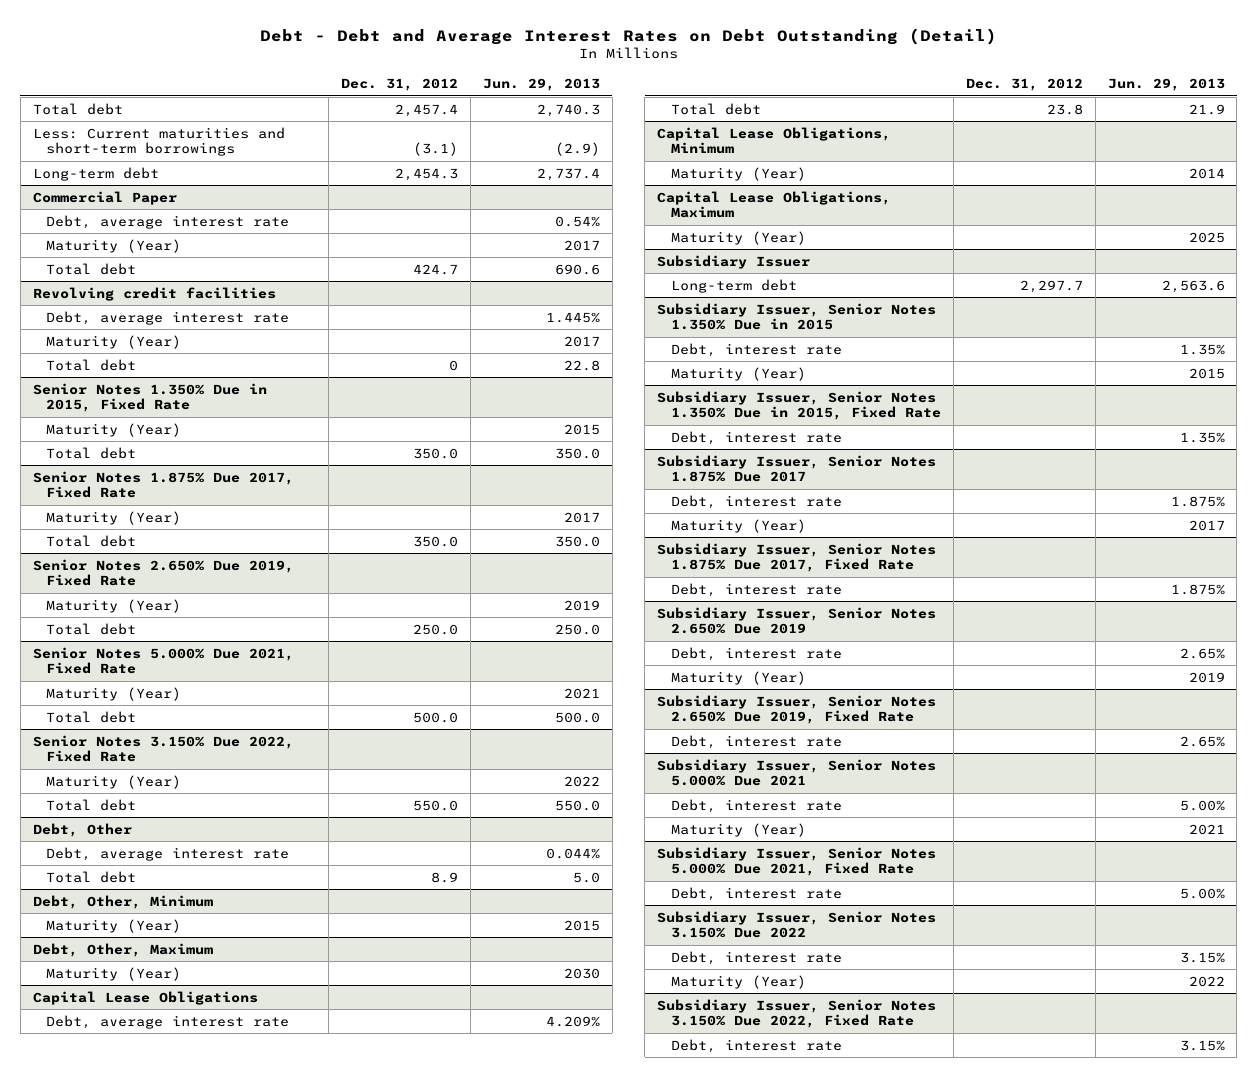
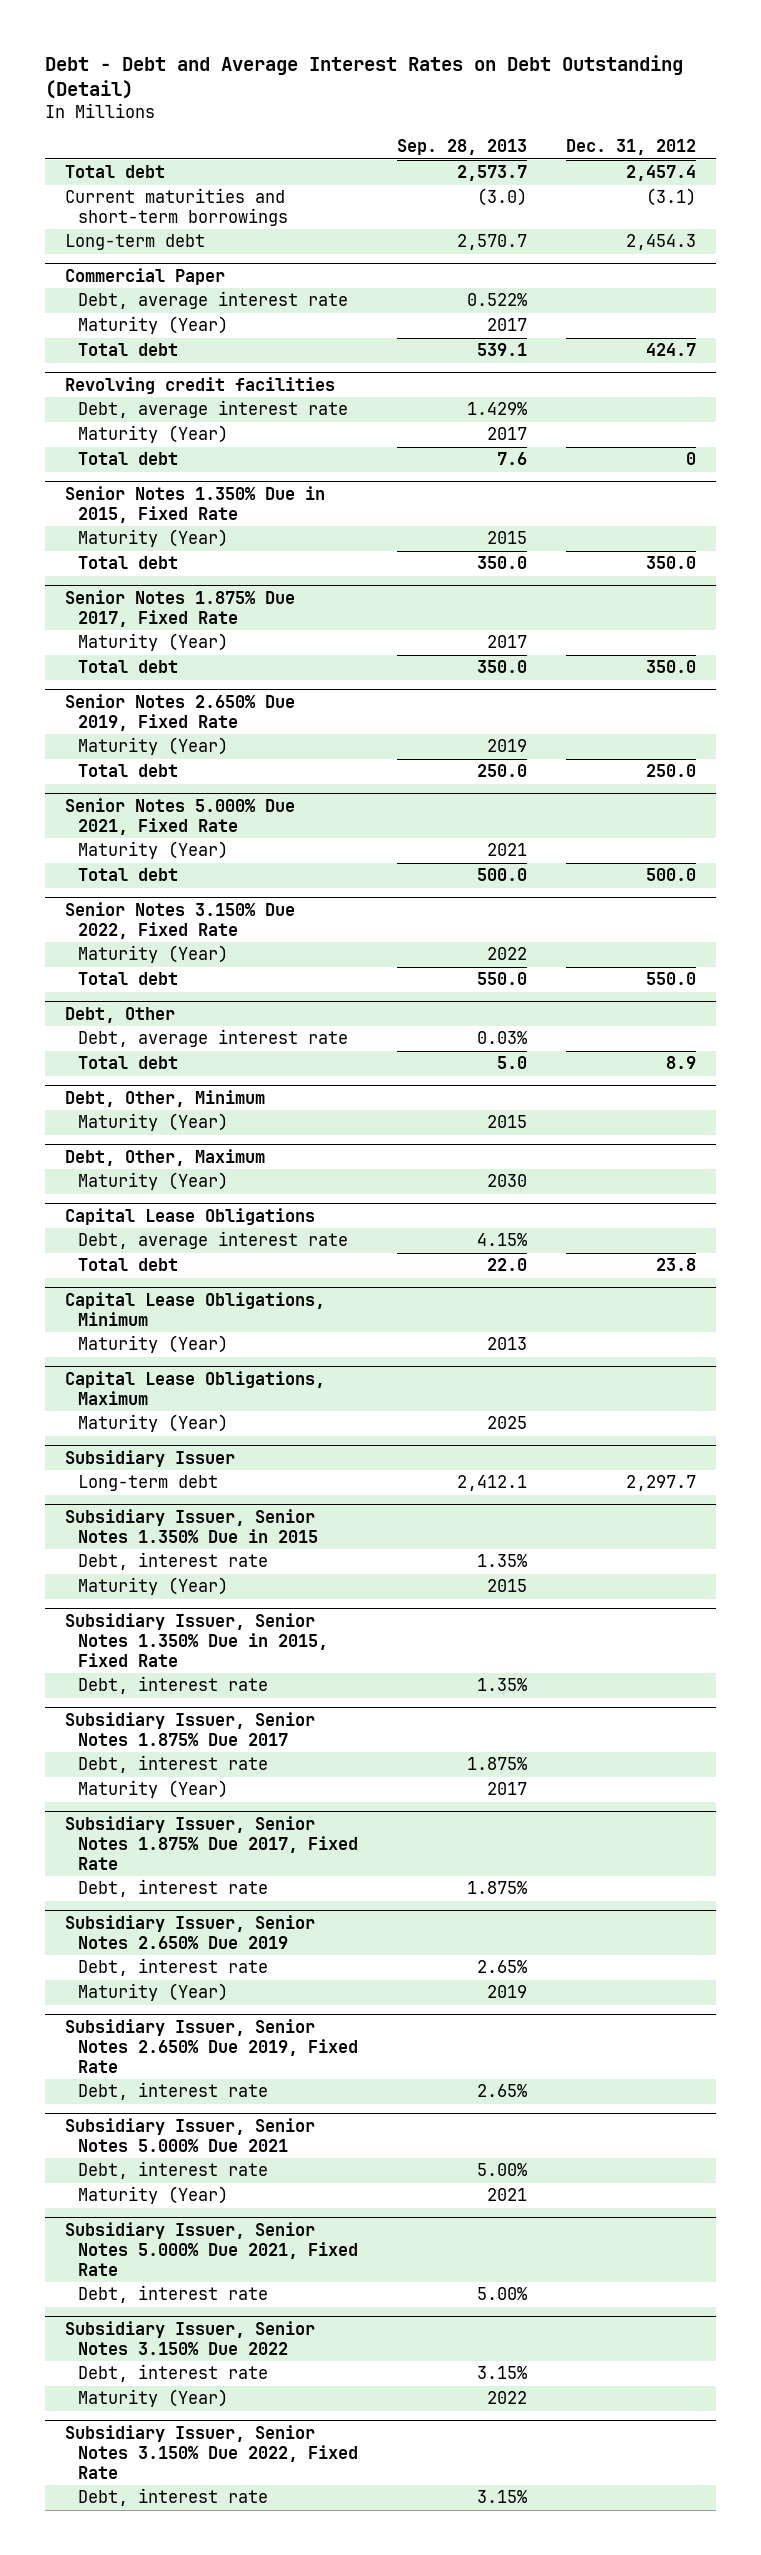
[482,78,600,92] Jun. 29, 2013 -> none
none -> [397,139,528,156] Sep. 28, 2013
[32,126,285,157] Less: Current maturities and short-term borrowings -> [64,188,289,227] Current maturities and short-term borrowings

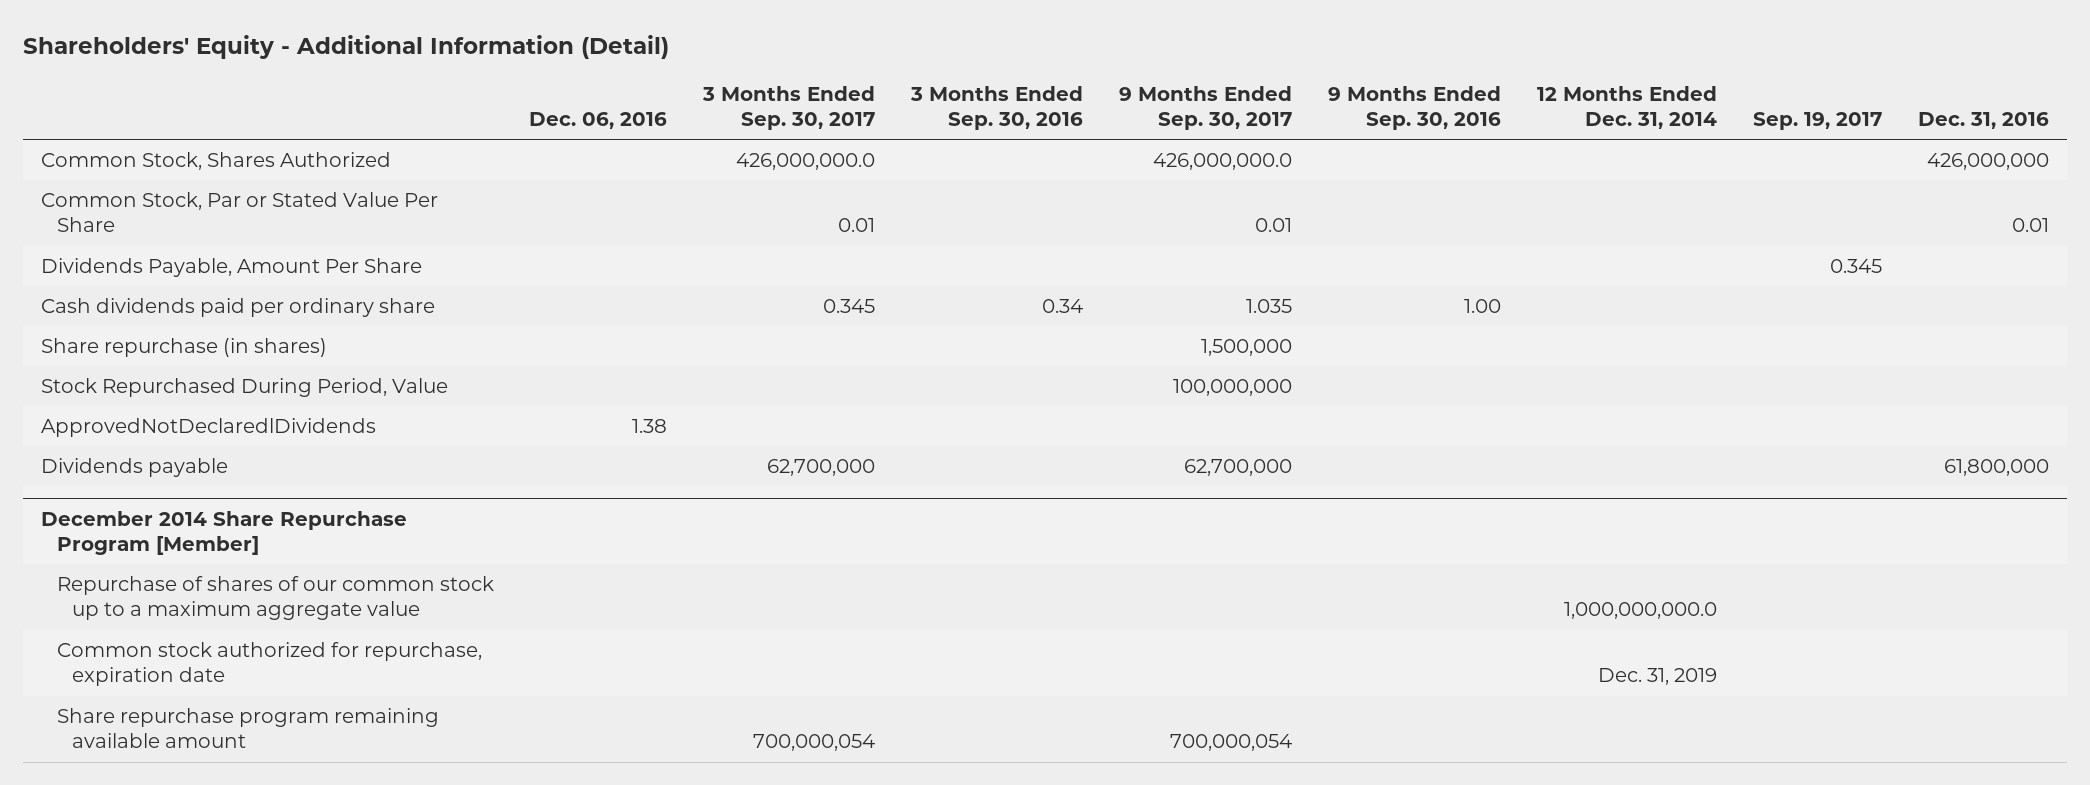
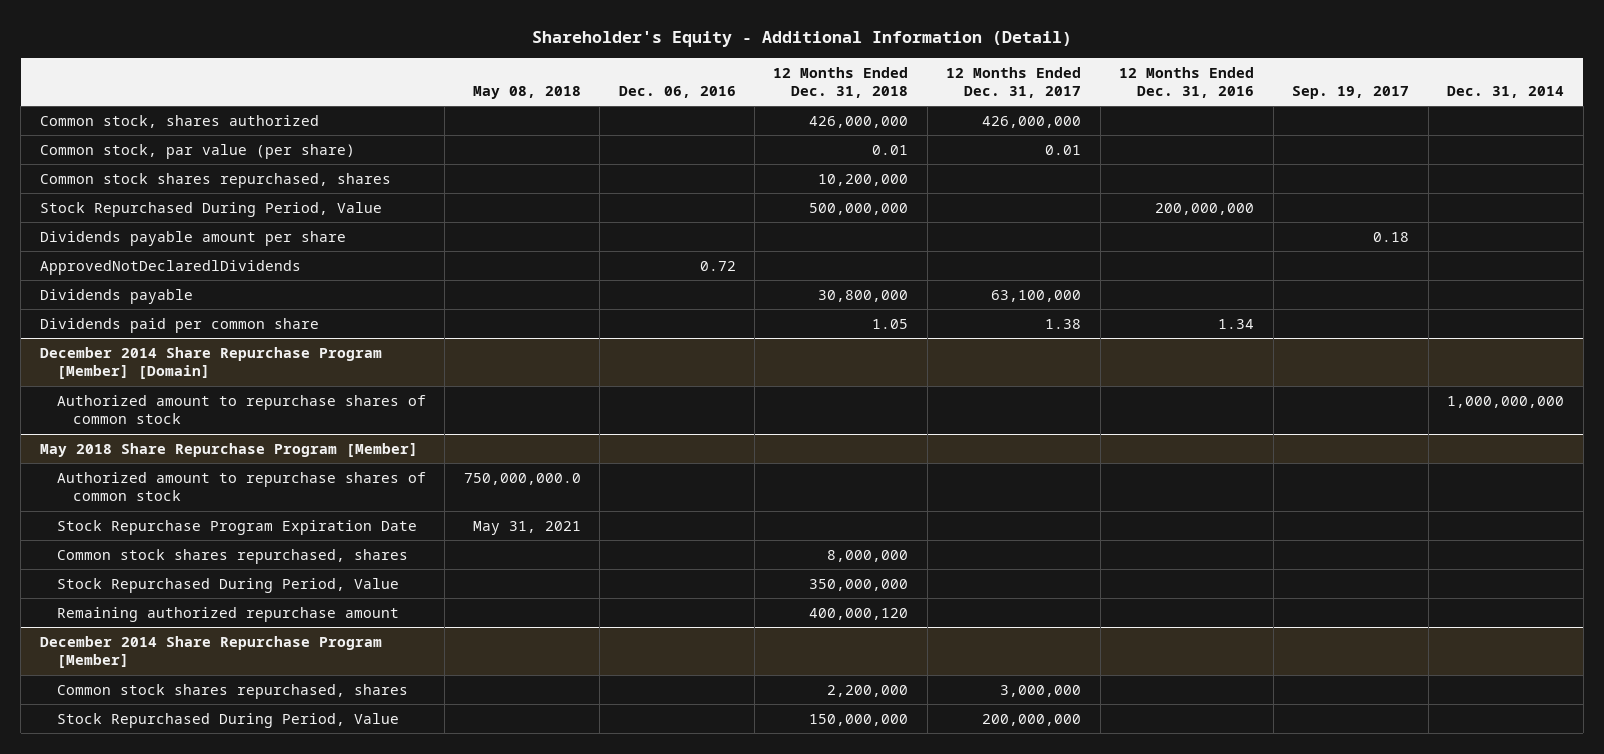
[22,34,669,59] Shareholders' Equity - Additional Information (Detail) -> [532,31,1073,48] Shareholder's Equity - Additional Information (Detail)
[702,85,876,130] 3 Months Ended Sep. 30, 2017 -> none
[910,85,1084,130] 3 Months Ended Sep. 30, 2016 -> none
[1119,85,1293,130] 9 Months Ended Sep. 30, 2017 -> none
[1328,85,1502,130] 9 Months Ended Sep. 30, 2016 -> none
[1537,85,1718,129] 12 Months Ended Dec. 31, 2014 -> none
[1917,111,2049,129] Dec. 31, 2016 -> none
none -> [472,85,581,99] May 08, 2018
none -> [773,66,909,98] 12 Months Ended Dec. 31, 2018
none -> [946,66,1082,98] 12 Months Ended Dec. 31, 2017
none -> [1119,66,1255,98] 12 Months Ended Dec. 31, 2016
none -> [1447,85,1565,98] Dec. 31, 2014
[40,258,422,278] Dividends Payable, Amount Per Share -> none
[40,298,435,318] Cash dividends paid per ordinary share -> none
[40,152,391,171] Common Stock, Shares Authorized -> [39,114,319,128] Common stock, shares authorized
[40,192,438,233] Common Stock, Par or Stated Value Per Share -> [39,143,355,159] Common stock, par value (per share)
[40,338,327,358] Share repurchase (in shares) -> [39,172,391,188] Common stock shares repurchased, shares
none -> [39,230,346,246] Dividends payable amount per share
[632,419,668,434] 1.38 -> [699,260,736,271] 0.72
none -> [39,317,319,333] Dividends paid per common share
none -> [39,346,382,380] December 2014 Share Repurchase Program [Member] [Domain]
none -> [56,394,426,425] Authorized amount to repurchase shares of common stock
none -> [39,442,418,457] May 2018 Share Repurchase Program [Member]
none -> [56,471,426,502] Authorized amount to repurchase shares of common stock
none -> [56,519,417,535] Stock Repurchase Program Expiration Date
none -> [56,548,408,564] Common stock shares repurchased, shares
none -> [56,577,399,593] Stock Repurchased During Period, Value
none -> [56,606,399,622] Remaining authorized repurchase amount
[56,576,494,621] Repurchase of shares of our common stock up to a maximum aggregate value -> none
[56,642,482,687] Common stock authorized for repurchase, expiration date -> none
[56,708,439,749] Share repurchase program remaining available amount -> none
none -> [56,683,408,699] Common stock shares repurchased, shares
none -> [56,712,399,728] Stock Repurchased During Period, Value

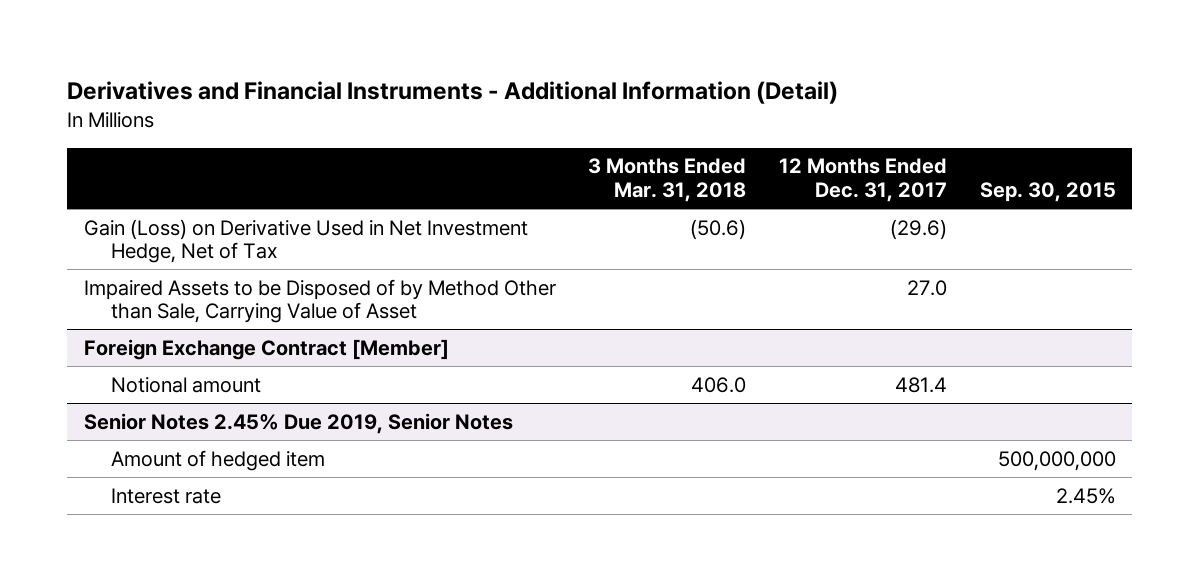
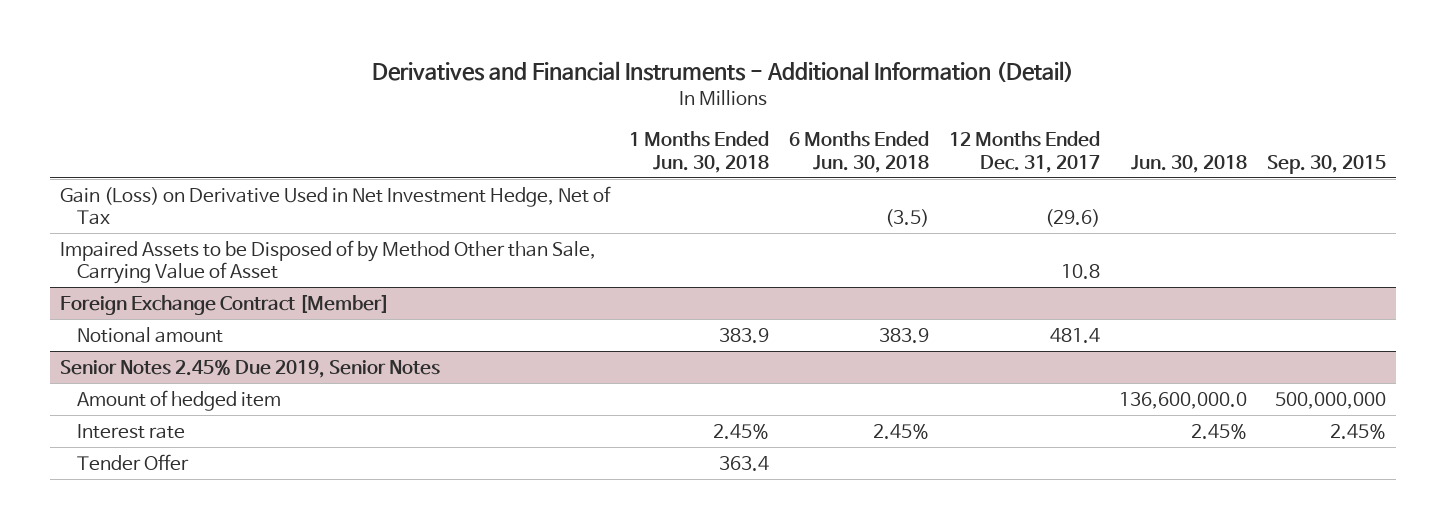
[588,158,747,203] 3 Months Ended Mar. 31, 2018 -> none
none -> [629,131,770,173] 1 Months Ended Jun. 30, 2018
none -> [788,131,929,173] 6 Months Ended Jun. 30, 2018
none -> [1131,154,1248,173] Jun. 30, 2018
[907,279,948,296] 27.0 -> [1060,263,1100,279] 10.8
none -> [77,453,190,471] Tender Offer

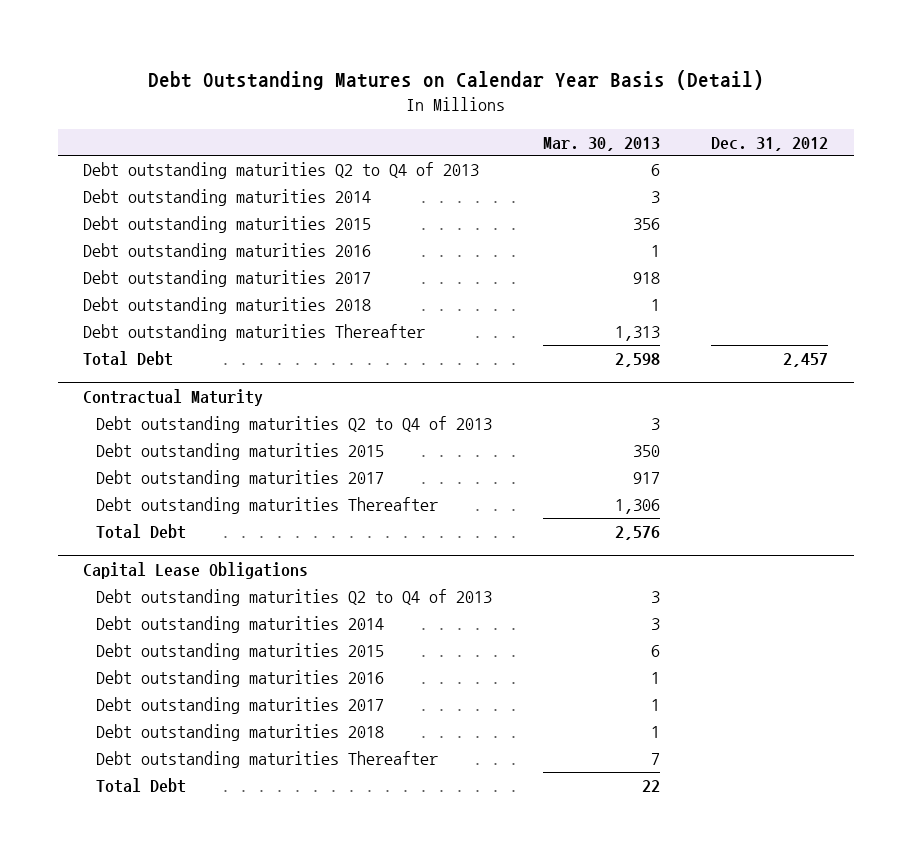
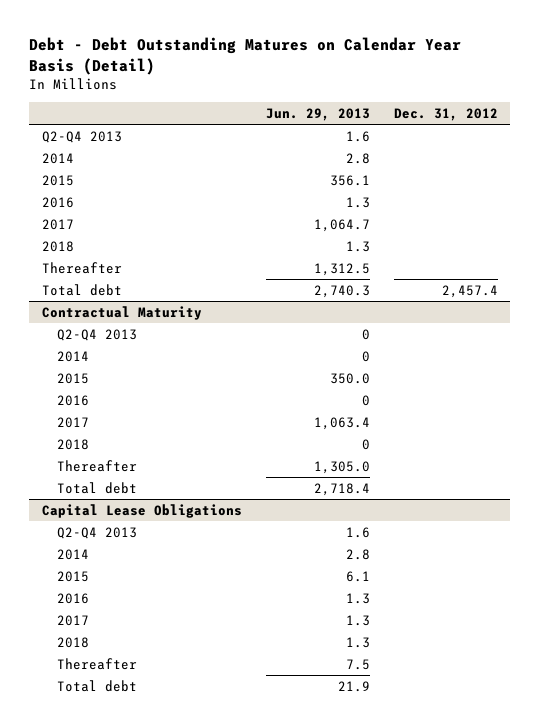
[147,69,764,90] Debt Outstanding Matures on Calendar Year Basis (Detail) -> [29,37,462,75] Debt - Debt Outstanding Matures on Calendar Year Basis (Detail)
[543,136,661,151] Mar. 30, 2013 -> none
none -> [265,107,370,121] Jun. 29, 2013
[83,162,480,180] Debt outstanding maturities Q2 to Q4 of 2013 -> [41,130,122,143] Q2-Q4 2013
[83,189,372,207] Debt outstanding maturities 2014 -> [41,152,74,164] 2014
[83,216,372,234] Debt outstanding maturities 2015 -> [41,174,74,186] 2015
[83,243,372,261] Debt outstanding maturities 2016 -> [41,196,74,208] 2016
[83,270,372,288] Debt outstanding maturities 2017 -> [41,218,74,230] 2017
[83,297,372,315] Debt outstanding maturities 2018 -> [41,240,74,252] 2018
[83,324,426,342] Debt outstanding maturities Thereafter -> [41,261,122,274] Thereafter
[83,351,174,367] Total Debt -> [41,283,122,296] Total debt
[783,353,829,368] 2,457 -> [442,284,499,298] 2,457.4
[96,416,493,434] Debt outstanding maturities Q2 to Q4 of 2013 -> [57,328,138,341] Q2-Q4 2013
none -> [57,350,90,362] 2014
[96,443,385,461] Debt outstanding maturities 2015 -> [57,372,90,384] 2015
none -> [57,394,90,406] 2016
[96,470,385,488] Debt outstanding maturities 2017 -> [57,416,90,428] 2017
none -> [57,438,90,450] 2018
[96,497,439,515] Debt outstanding maturities Thereafter -> [57,459,138,472] Thereafter
[96,524,187,540] Total Debt -> [57,481,138,494] Total debt
[96,589,493,607] Debt outstanding maturities Q2 to Q4 of 2013 -> [57,526,138,539] Q2-Q4 2013
[96,616,385,634] Debt outstanding maturities 2014 -> [57,548,90,560] 2014
[96,643,385,661] Debt outstanding maturities 2015 -> [57,570,90,582] 2015
[96,670,385,688] Debt outstanding maturities 2016 -> [57,592,90,604] 2016
[96,697,385,715] Debt outstanding maturities 2017 -> [57,614,90,626] 2017
[96,724,385,742] Debt outstanding maturities 2018 -> [57,636,90,648] 2018
[96,751,439,769] Debt outstanding maturities Thereafter -> [57,657,138,670] Thereafter
[96,778,187,794] Total Debt -> [57,679,138,692] Total debt

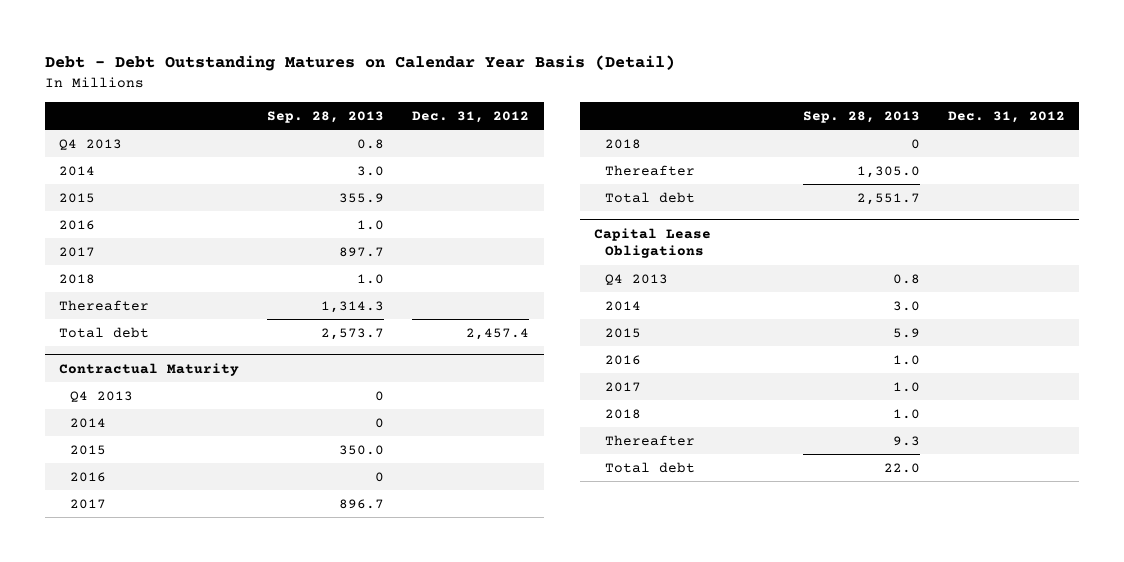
[265,107,370,121] Jun. 29, 2013 -> none
none -> [267,110,385,123] Sep. 28, 2013
[41,130,122,143] Q2-Q4 2013 -> [58,138,122,150] Q4 2013
[57,328,138,341] Q2-Q4 2013 -> [69,390,133,402] Q4 2013
[57,526,138,539] Q2-Q4 2013 -> [605,273,669,285] Q4 2013

